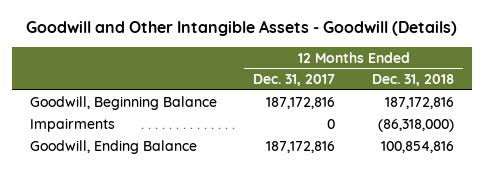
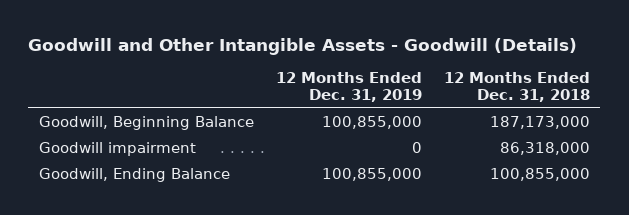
[253,74,336,87] Dec. 31, 2017 -> none
none -> [275,72,422,103] 12 Months Ended Dec. 31, 2019
[385,96,455,109] 187,172,816 -> [489,116,590,130] 187,173,000
[29,117,115,132] Impairments -> [39,142,197,157] Goodwill impairment
[378,118,455,132] (86,318,000) -> [499,142,590,156] 86,318,000
[381,140,455,153] 100,854,816 -> [489,168,590,182] 100,855,000

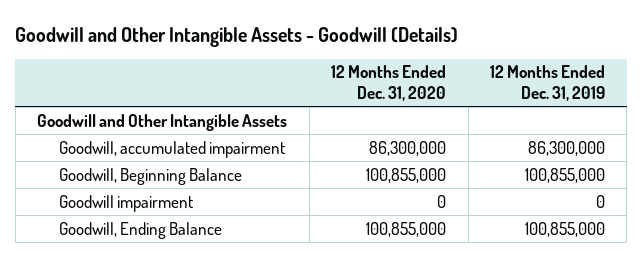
[443,72,590,103] 12 Months Ended Dec. 31, 2018 -> none
none -> [331,65,447,101] 12 Months Ended Dec. 31, 2020
none -> [37,113,288,131] Goodwill and Other Intangible Assets
none -> [58,140,285,158] Goodwill, accumulated impairment

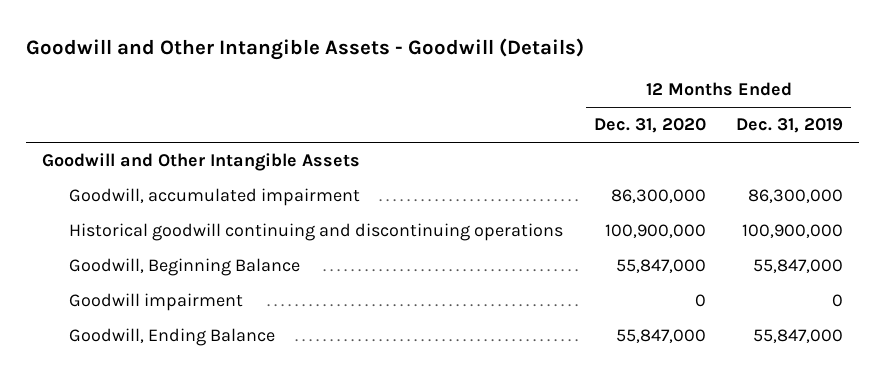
none -> [69,223,564,242] Historical goodwill continuing and discontinuing operations
[366,167,447,183] 100,855,000 -> [615,259,706,274] 55,847,000
[524,167,605,183] 100,855,000 -> [753,259,844,274] 55,847,000
[366,221,447,237] 100,855,000 -> [615,329,706,344] 55,847,000
[524,221,605,237] 100,855,000 -> [753,329,844,344] 55,847,000

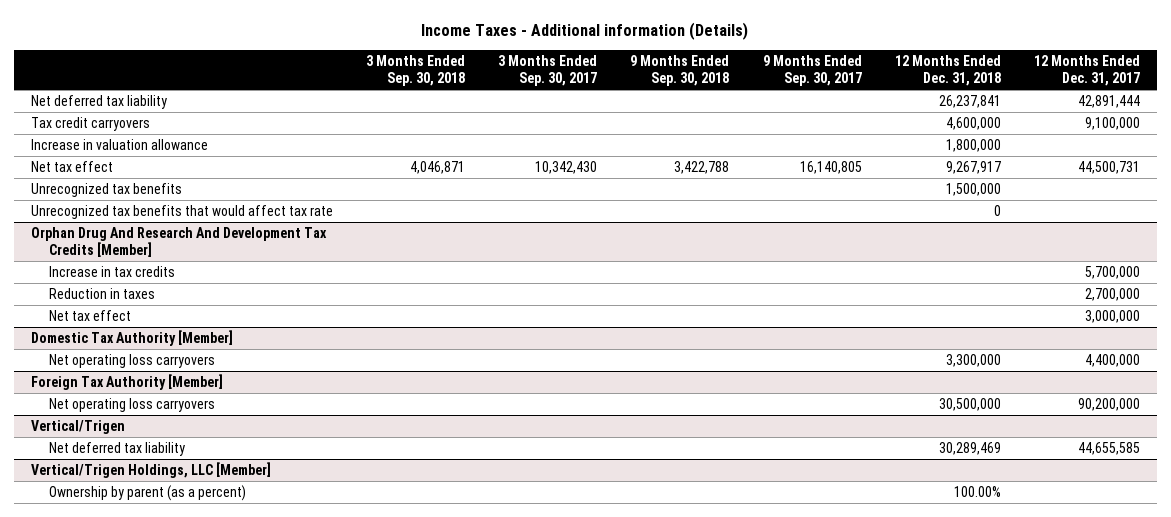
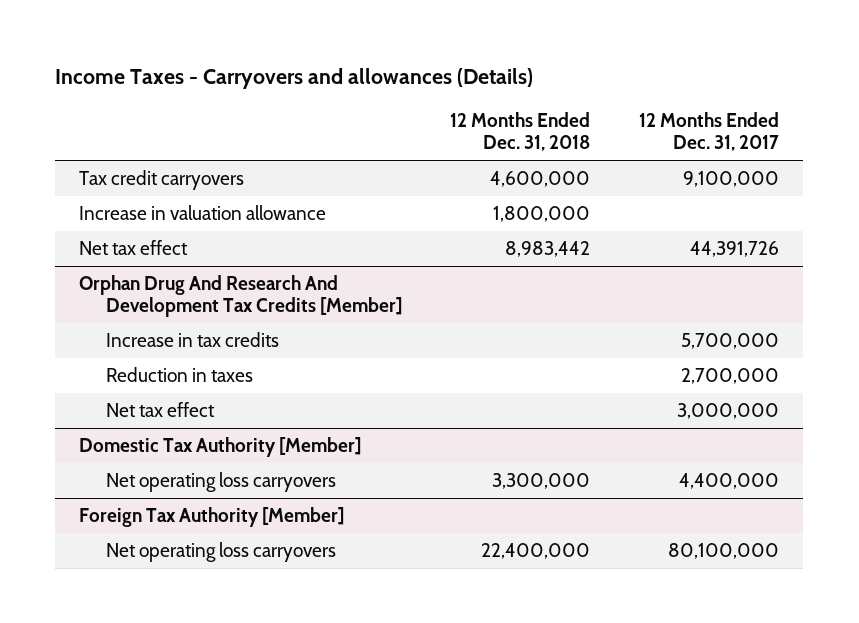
[421,21,749,40] Income Taxes - Additional information (Details) -> [55,68,534,90] Income Taxes - Carryovers and allowances (Details)
[365,55,465,87] 3 Months Ended Sep. 30, 2018 -> none
[498,55,598,87] 3 Months Ended Sep. 30, 2017 -> none
[630,55,730,87] 9 Months Ended Sep. 30, 2018 -> none
[762,55,862,87] 9 Months Ended Sep. 30, 2017 -> none
[30,95,167,110] Net deferred tax liability -> none
[30,183,182,198] Unrecognized tax benefits -> none
[30,205,333,220] Unrecognized tax benefits that would affect tax rate -> none
[945,161,1001,175] 9,267,917 -> [505,240,591,257] 8,983,442
[1077,161,1140,175] 44,500,731 -> [690,240,780,257] 44,391,726
[30,420,125,435] Vertical/Trigen -> none
[49,442,186,457] Net deferred tax liability -> none
[30,462,271,479] Vertical/Trigen Holdings, LLC [Member] -> none
[49,485,247,502] Ownership by parent (as a percent) -> none
[938,398,1001,412] 30,500,000 -> [481,542,591,559] 22,400,000
[1077,398,1140,412] 90,200,000 -> [668,542,780,559] 80,100,000

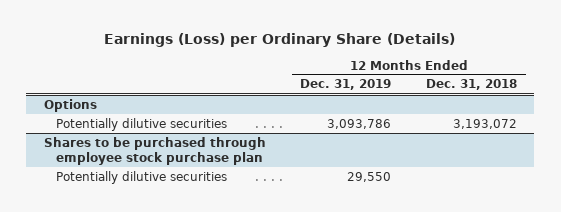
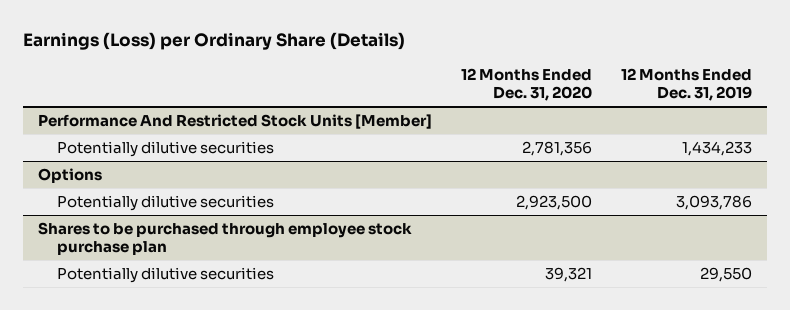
[425,79,517,91] Dec. 31, 2018 -> none
none -> [461,68,593,101] 12 Months Ended Dec. 31, 2020
none -> [37,114,432,130] Performance And Restricted Stock Units [Member]
none -> [56,141,274,158] Potentially dilutive securities

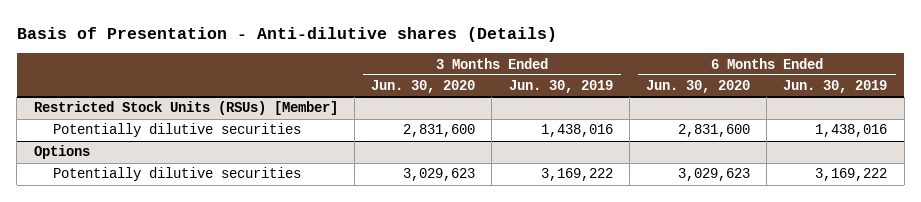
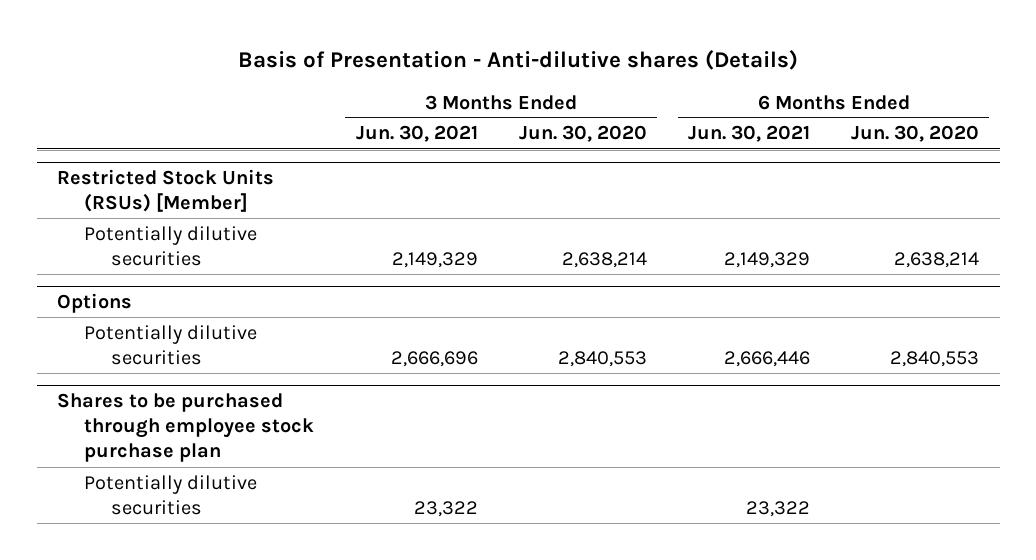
[508,80,613,94] Jun. 30, 2019 -> none
[783,80,888,94] Jun. 30, 2019 -> none
none -> [355,125,478,143] Jun. 30, 2021
none -> [687,125,810,143] Jun. 30, 2021
[403,124,476,138] 2,831,600 -> [561,251,647,268] 2,638,214
[678,124,751,138] 2,831,600 -> [894,251,980,268] 2,638,214
[403,168,476,182] 3,029,623 -> [557,350,647,367] 2,840,553
[678,168,751,182] 3,029,623 -> [890,350,980,367] 2,840,553
none -> [57,393,315,463] Shares to be purchased through employee stock purchase plan
none -> [84,474,258,515] Potentially dilutive securities

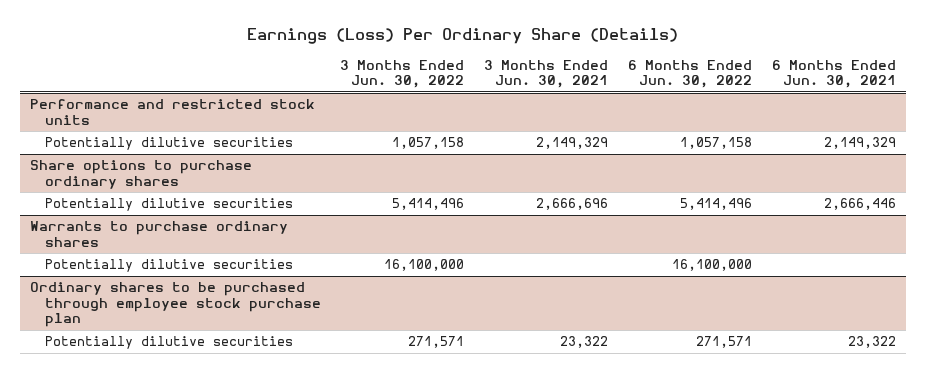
[238,50,799,71] Basis of Presentation - Anti-dilutive shares (Details) -> [246,28,678,45] Earnings (Loss) Per Ordinary Share (Details)
[518,125,647,143] Jun. 30, 2020 -> none
[851,125,980,143] Jun. 30, 2020 -> none
none -> [340,59,465,89] 3 Months Ended Jun. 30, 2022
none -> [628,59,753,89] 6 Months Ended Jun. 30, 2022
[57,169,275,213] Restricted Stock Units (RSUs) [Member] -> none
none -> [29,99,315,125] Performance and restricted stock units
[57,293,133,314] Options -> [29,160,252,189] Share options to purchase ordinary shares
none -> [29,221,288,247] Warrants to purchase ordinary shares
none -> [44,259,293,273] Potentially dilutive securities
[57,393,315,463] Shares to be purchased through employee stock purchase plan -> [29,282,321,328] Ordinary shares to be purchased through employee stock purchase plan

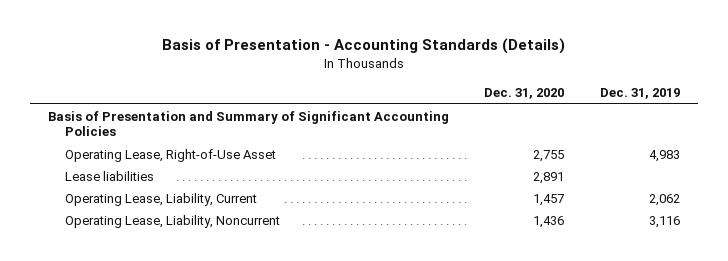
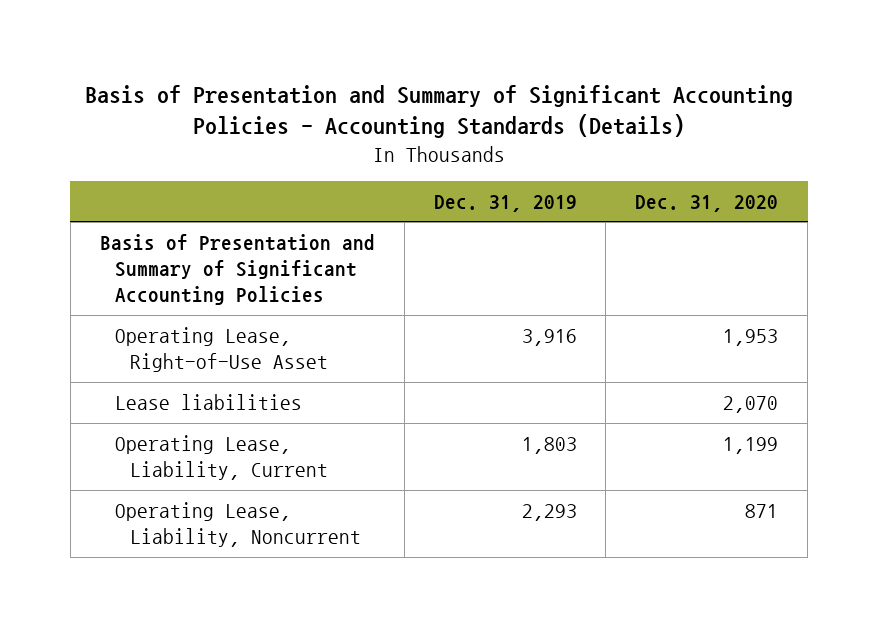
[161,38,565,55] Basis of Presentation - Accounting Standards (Details) -> [85,84,794,139] Basis of Presentation and Summary of Significant Accounting Policies - Accounting Standards (Details)
[533,149,565,162] 2,755 -> [723,328,779,346] 1,953
[649,149,681,162] 4,983 -> [521,328,577,346] 3,916
[533,171,565,184] 2,891 -> [723,395,779,413] 2,070
[533,193,565,206] 1,457 -> [723,436,779,454] 1,199
[649,193,681,206] 2,062 -> [521,436,577,454] 1,803
[533,215,565,228] 1,436 -> [745,503,779,518] 871
[649,215,681,228] 3,116 -> [521,503,577,521] 2,293

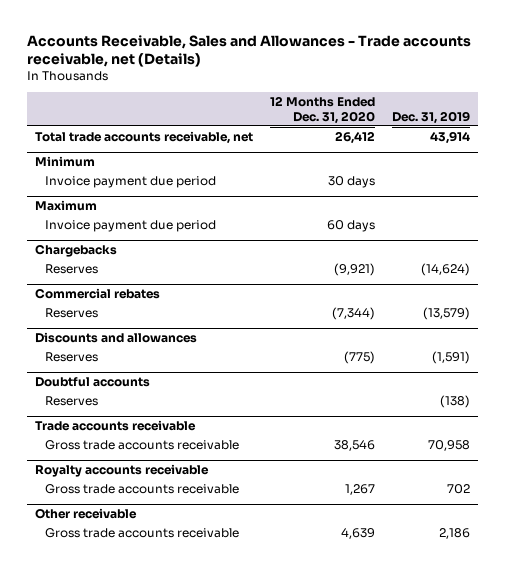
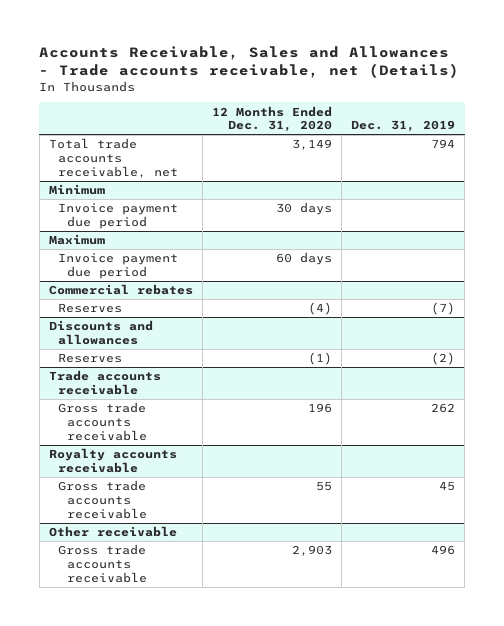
[335,130,376,144] 26,412 -> [292,139,333,151] 3,149
[429,130,470,144] 43,914 -> [431,139,456,149] 794
[35,244,118,258] Chargebacks -> none
[45,263,99,274] Reserves -> none
[332,306,376,320] (7,344) -> [308,302,333,316] (4)
[422,306,470,320] (13,579) -> [431,302,456,316] (7)
[35,377,151,388] Doubtful accounts -> none
[45,395,99,406] Reserves -> none
[344,350,376,364] (775) -> [308,352,333,366] (1)
[431,350,470,364] (1,591) -> [431,352,456,366] (2)
[334,439,376,451] 38,546 -> [308,403,333,414] 196
[427,439,470,451] 70,958 -> [431,403,456,414] 262
[345,483,376,495] 1,267 -> [316,481,333,492] 55
[446,483,470,494] 702 -> [439,481,456,492] 45
[341,527,376,539] 4,639 -> [292,545,333,557] 2,903
[438,527,470,539] 2,186 -> [431,545,456,556] 496

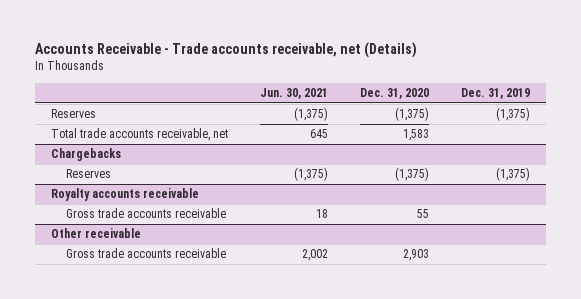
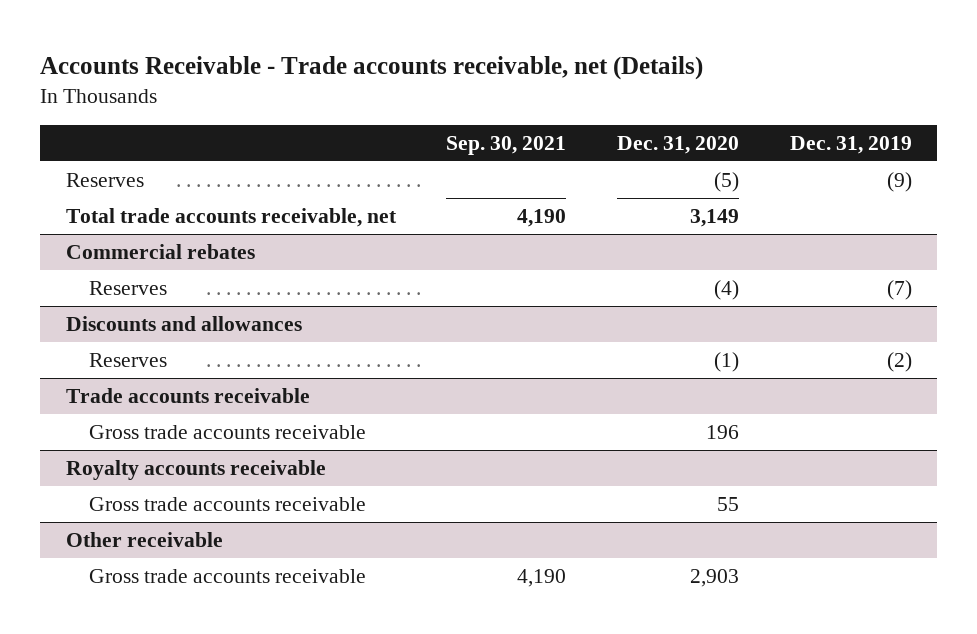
[260,87,329,99] Jun. 30, 2021 -> none
none -> [446,135,567,155] Sep. 30, 2021
[51,148,122,162] Chargebacks -> none
[395,107,430,122] (1,375) -> [713,172,739,193] (5)
[496,107,531,122] (1,375) -> [886,172,912,193] (9)
[403,129,430,142] 1,583 -> [689,209,739,228] 3,149
none -> [65,244,255,260] Commercial rebates
[395,167,430,182] (1,375) -> [713,280,739,301] (4)
[496,167,531,182] (1,375) -> [886,280,912,301] (7)
none -> [65,316,302,332] Discounts and allowances
none -> [88,353,167,368] Reserves
none -> [65,388,310,404] Trade accounts receivable
none -> [88,425,366,440] Gross trade accounts receivable

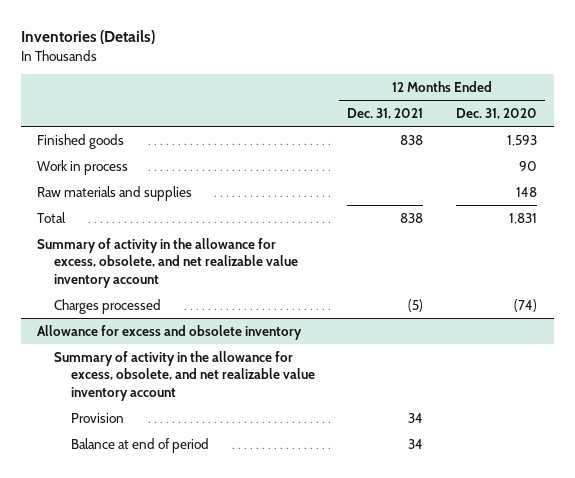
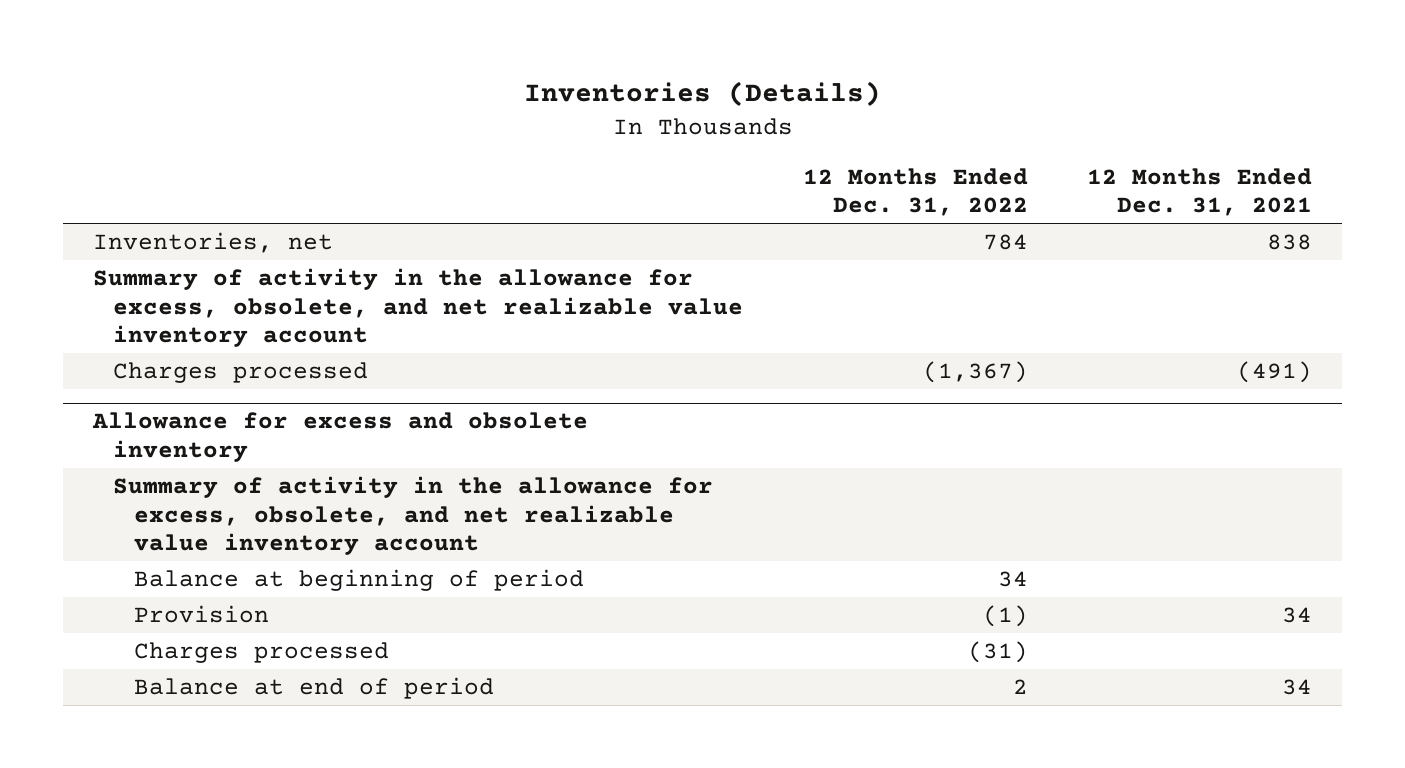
[456,108,538,120] Dec. 31, 2020 -> none
none -> [802,167,1028,217] 12 Months Ended Dec. 31, 2022
[37,133,125,149] Finished goods -> none
[37,159,129,175] Work in process -> none
[37,185,193,201] Raw materials and supplies -> none
[37,211,67,223] Total -> [93,232,334,254] Inventories, net
[408,298,424,312] (5) -> [1237,361,1313,384] (491)
none -> [133,569,584,592] Balance at beginning of period
none -> [133,642,389,664] Charges processed

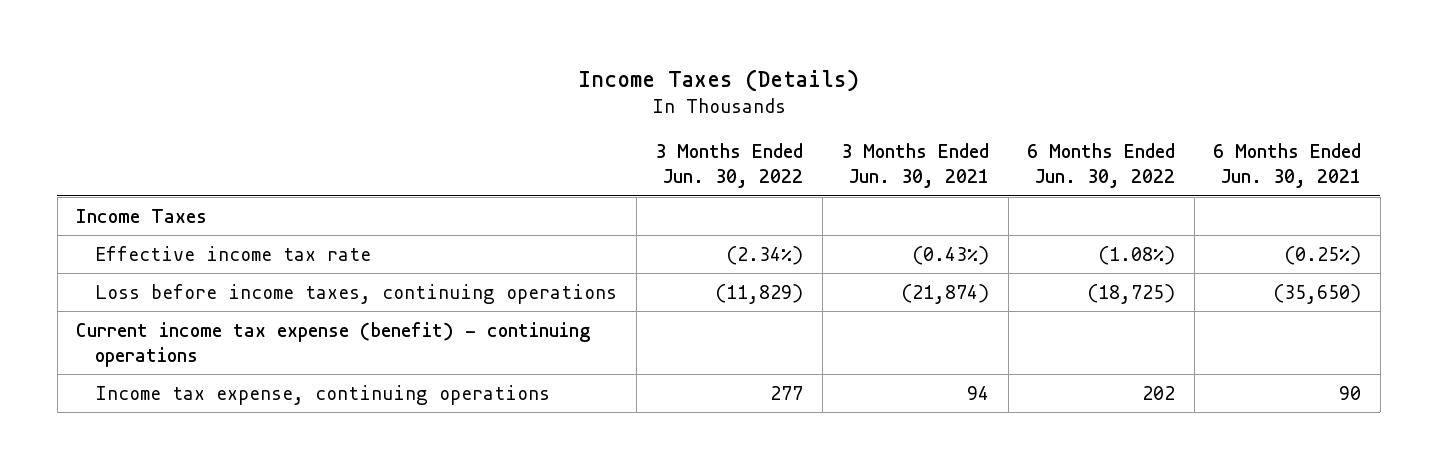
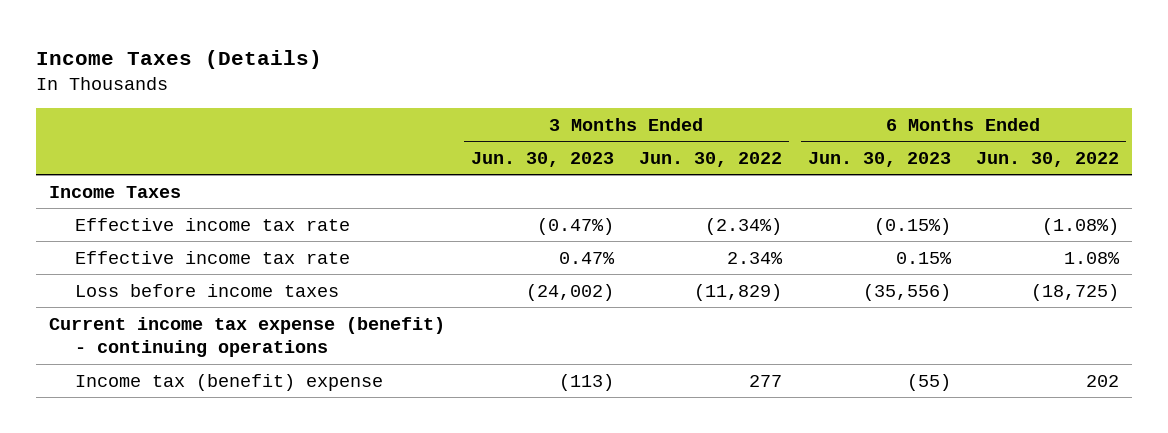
[841,143,990,189] 3 Months Ended Jun. 30, 2021 -> none
[1213,143,1362,189] 6 Months Ended Jun. 30, 2021 -> none
none -> [470,151,614,167] Jun. 30, 2023
none -> [807,151,951,167] Jun. 30, 2023
none -> [74,250,350,264] Effective income tax rate
[94,283,617,304] Loss before income taxes, continuing operations -> [74,283,339,297] Loss before income taxes
[94,384,550,405] Income tax expense, continuing operations -> [74,373,383,391] Income tax (benefit) expense

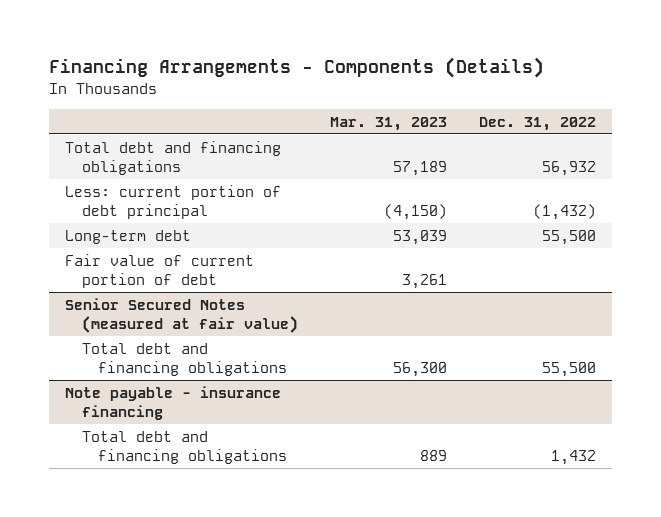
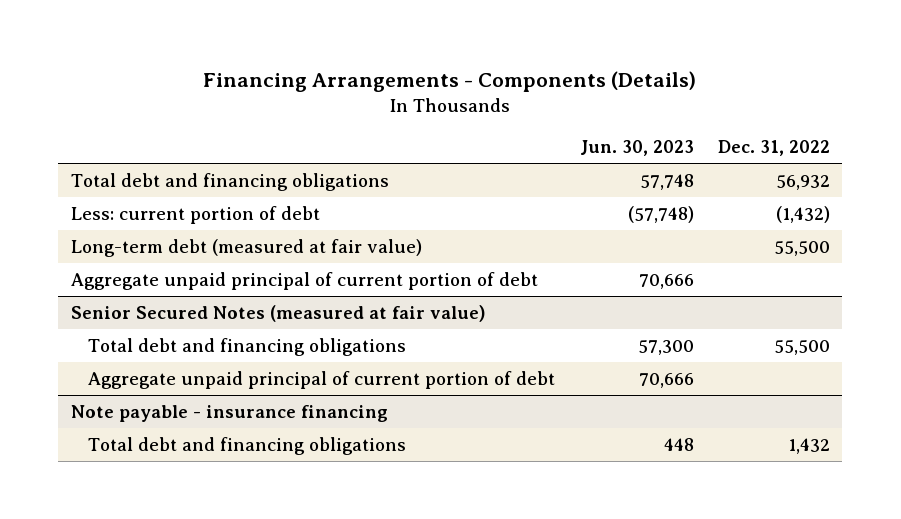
[329,116,447,131] Mar. 31, 2023 -> none
none -> [579,140,694,157] Jun. 30, 2023
[65,253,255,289] Fair value of current portion of debt -> none
[65,184,282,220] Less: current portion of debt principal -> [70,205,320,224] Less: current portion of debt
[65,229,192,244] Long-term debt -> [70,238,422,257] Long-term debt (measured at fair value)
none -> [70,271,538,290] Aggregate unpaid principal of current portion of debt
none -> [88,370,556,389] Aggregate unpaid principal of current portion of debt

